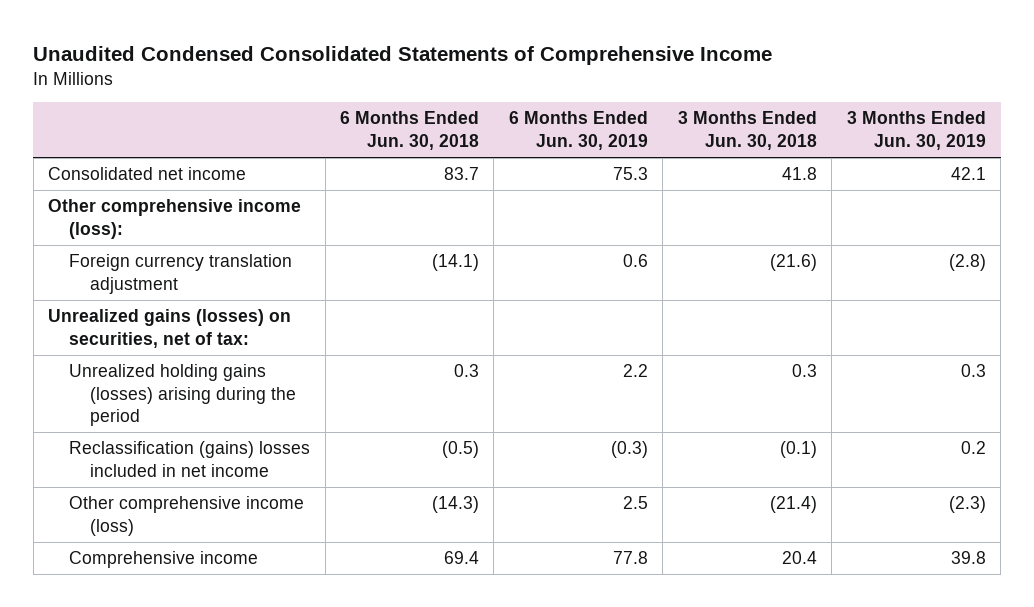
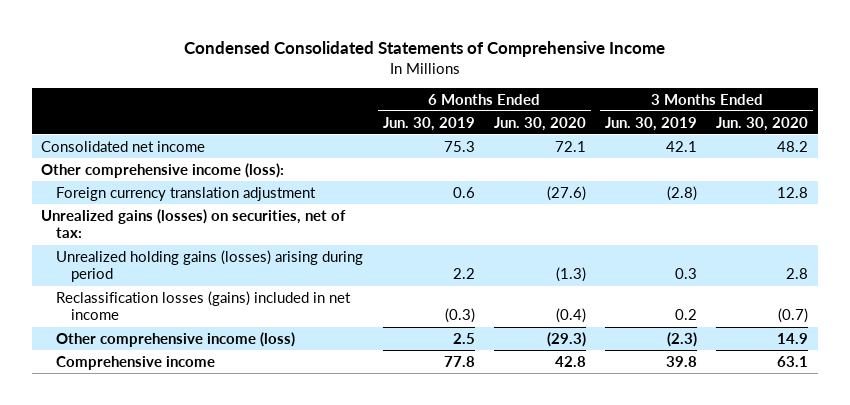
[33,45,773,65] Unaudited Condensed Consolidated Statements of Comprehensive Income -> [183,41,665,58] Condensed Consolidated Statements of Comprehensive Income
[340,111,480,150] 6 Months Ended Jun. 30, 2018 -> none
[677,111,817,150] 3 Months Ended Jun. 30, 2018 -> none
none -> [493,116,586,131] Jun. 30, 2020
none -> [716,116,809,131] Jun. 30, 2020
[69,364,296,427] Unrealized holding gains (losses) arising during the period -> [56,249,364,283] Unrealized holding gains (losses) arising during period
[69,441,311,477] Reclassification (gains) losses included in net income -> [56,290,352,321] Reclassification losses (gains) included in net income

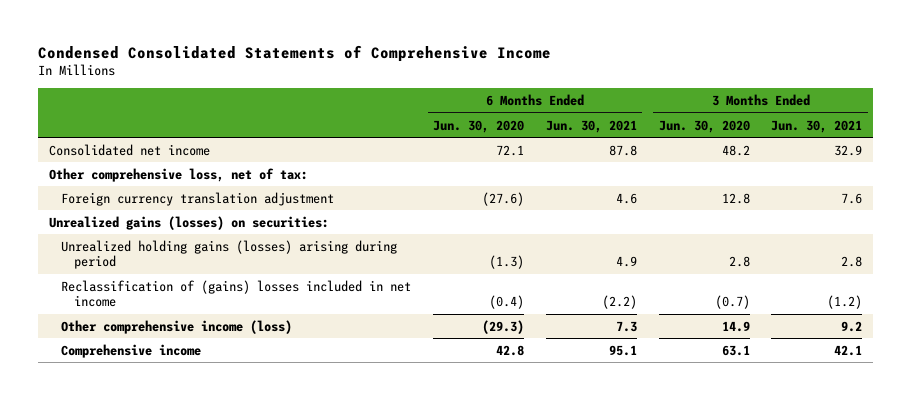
[382,116,475,131] Jun. 30, 2019 -> none
[604,116,697,131] Jun. 30, 2019 -> none
none -> [545,119,637,133] Jun. 30, 2021
none -> [771,119,863,133] Jun. 30, 2021
[41,162,285,178] Other comprehensive income (loss): -> [48,167,308,182] Other comprehensive loss, net of tax:
[41,208,347,239] Unrealized gains (losses) on securities, net of tax: -> [48,215,329,230] Unrealized gains (losses) on securities:
[56,290,352,321] Reclassification losses (gains) included in net income -> [61,279,412,308] Reclassification of (gains) losses included in net income

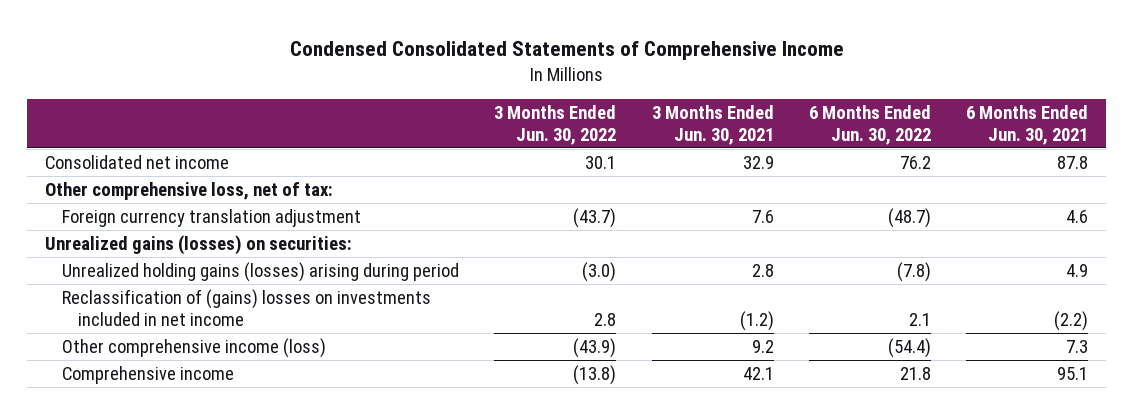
[433,119,525,133] Jun. 30, 2020 -> none
[658,119,750,133] Jun. 30, 2020 -> none
none -> [494,104,617,145] 3 Months Ended Jun. 30, 2022
none -> [809,104,932,145] 6 Months Ended Jun. 30, 2022
[61,279,412,308] Reclassification of (gains) losses included in net income -> [61,289,431,326] Reclassification of (gains) losses on investments included in net income

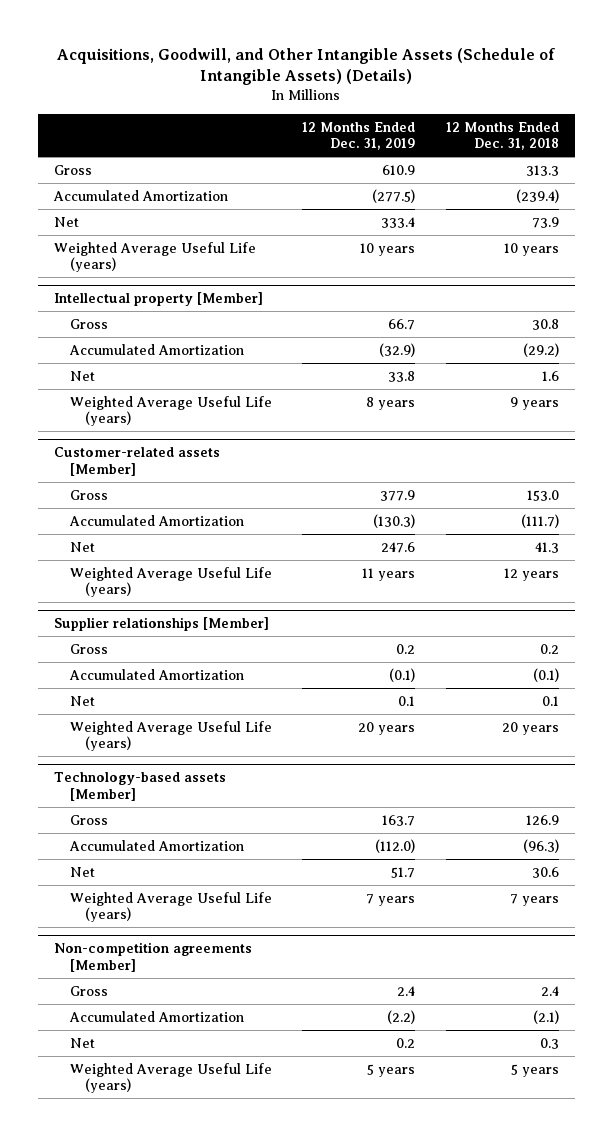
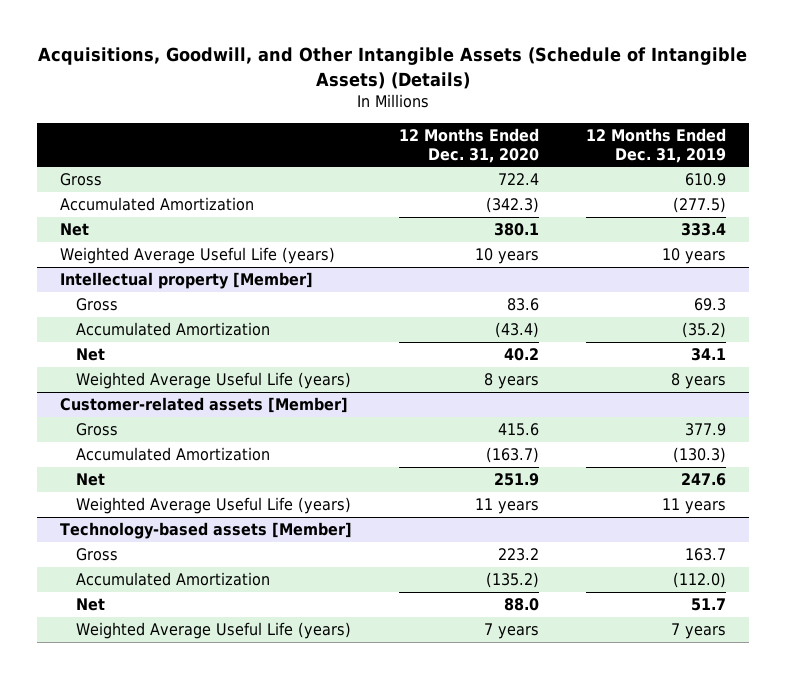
[446,121,560,151] 12 Months Ended Dec. 31, 2018 -> none
none -> [399,127,540,163] 12 Months Ended Dec. 31, 2020
[388,318,416,330] 66.7 -> [693,298,726,312] 69.3
[379,342,416,357] (32.9) -> [681,322,726,339] (35.2)
[388,370,416,382] 33.8 -> [690,348,726,362] 34.1
[53,616,269,631] Supplier relationships [Member] -> none
[69,643,108,654] Gross -> none
[68,668,244,680] Accumulated Amortization -> none
[69,695,95,706] Net -> none
[69,720,272,752] Weighted Average Useful Life (years) -> none
[53,941,252,972] Non-competition agreements [Member] -> none
[69,985,108,996] Gross -> none
[68,1010,244,1022] Accumulated Amortization -> none
[69,1037,95,1048] Net -> none
[69,1062,272,1094] Weighted Average Useful Life (years) -> none

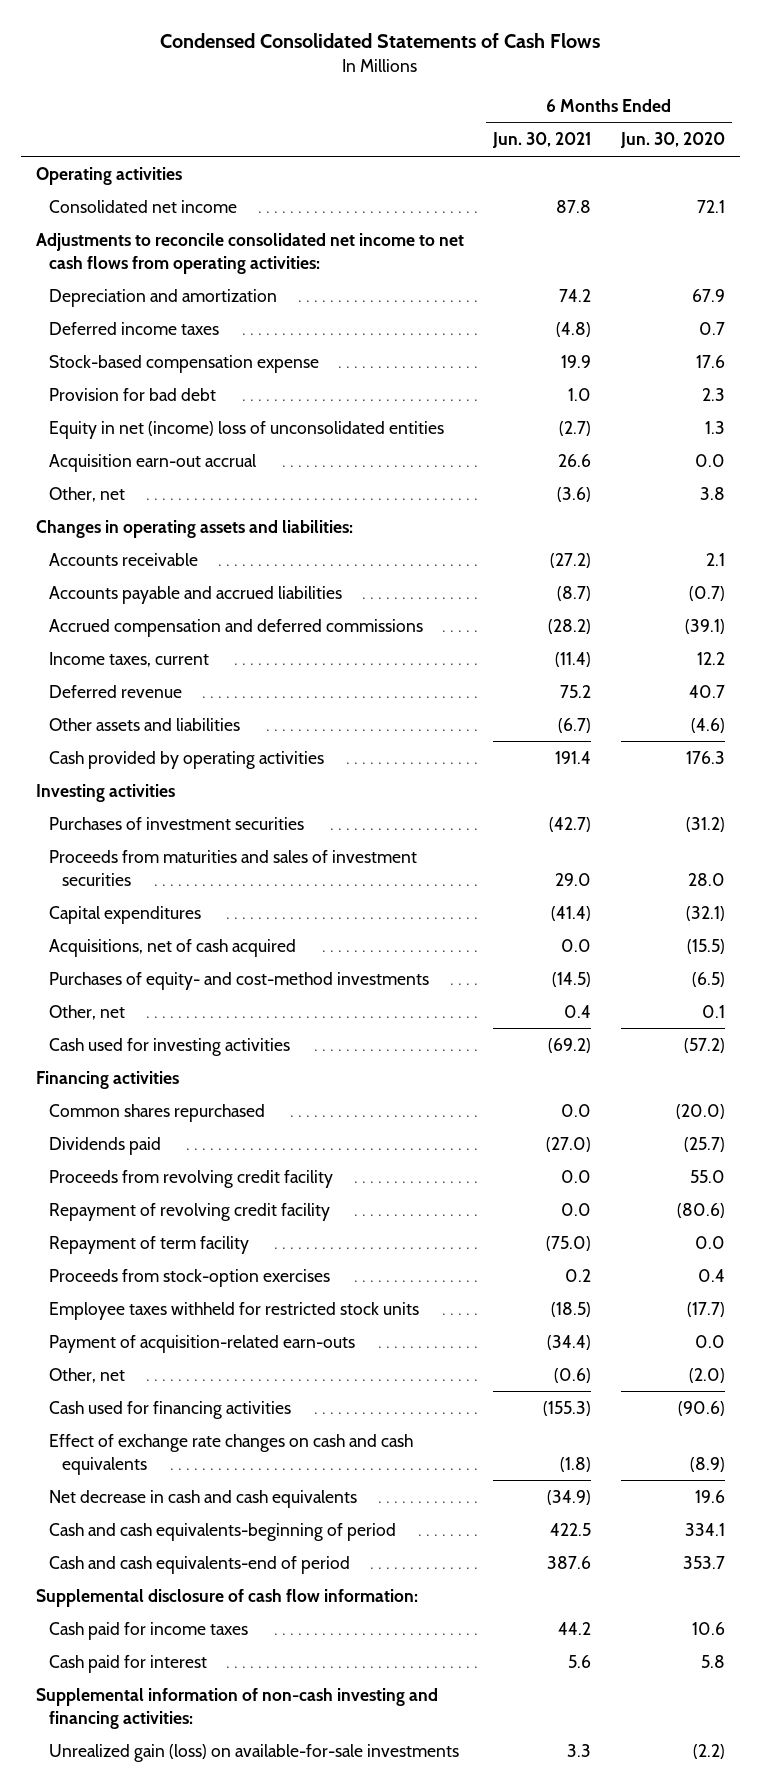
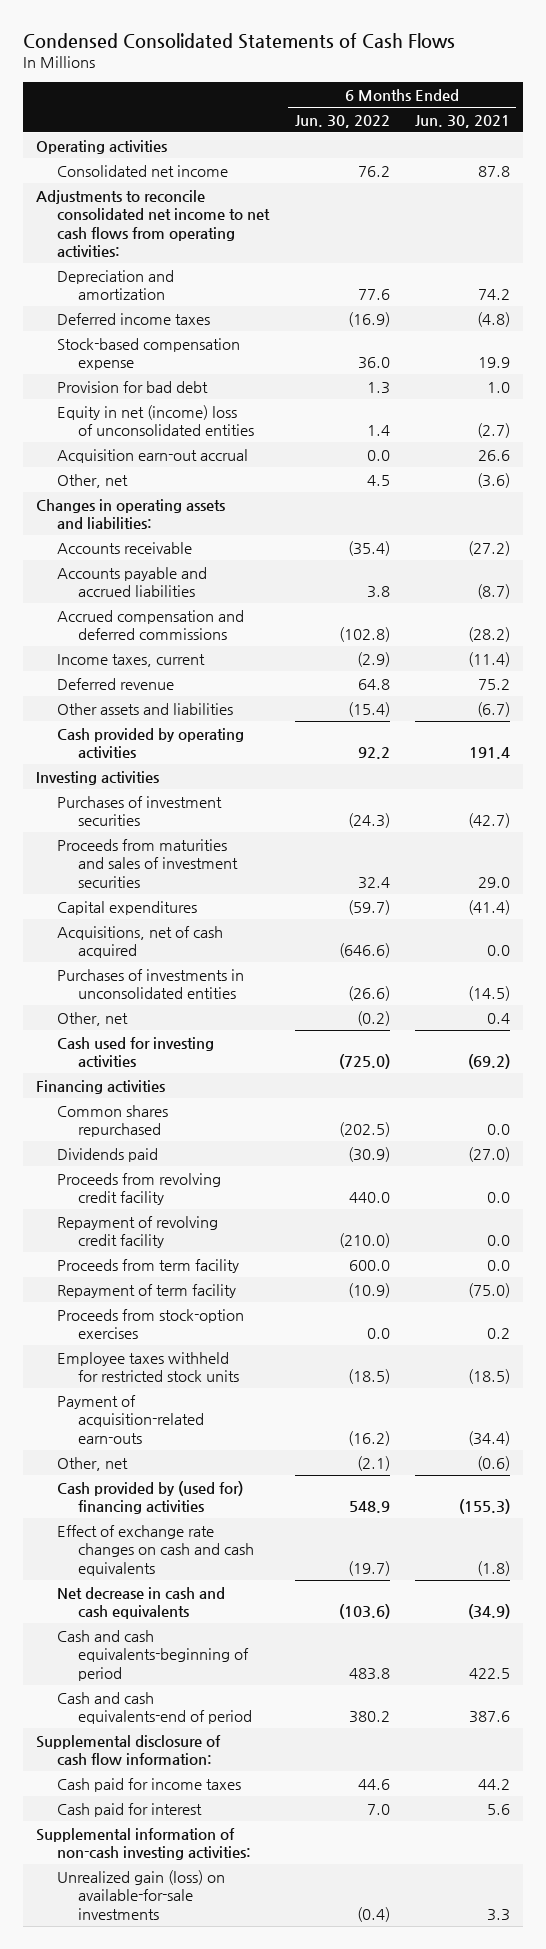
[620,132,726,149] Jun. 30, 2020 -> none
none -> [294,114,390,128] Jun. 30, 2022
[48,971,429,990] Purchases of equity- and cost-method investments -> [57,968,245,1000] Purchases of investments in unconsolidated entities
none -> [57,1258,240,1273] Proceeds from term facility
[48,1400,291,1419] Cash used for financing activities -> [57,1480,244,1515] Cash provided by (used for) financing activities
[35,1687,438,1729] Supplemental information of non-cash investing and financing activities: -> [35,1827,252,1861] Supplemental information of non-cash investing activities:

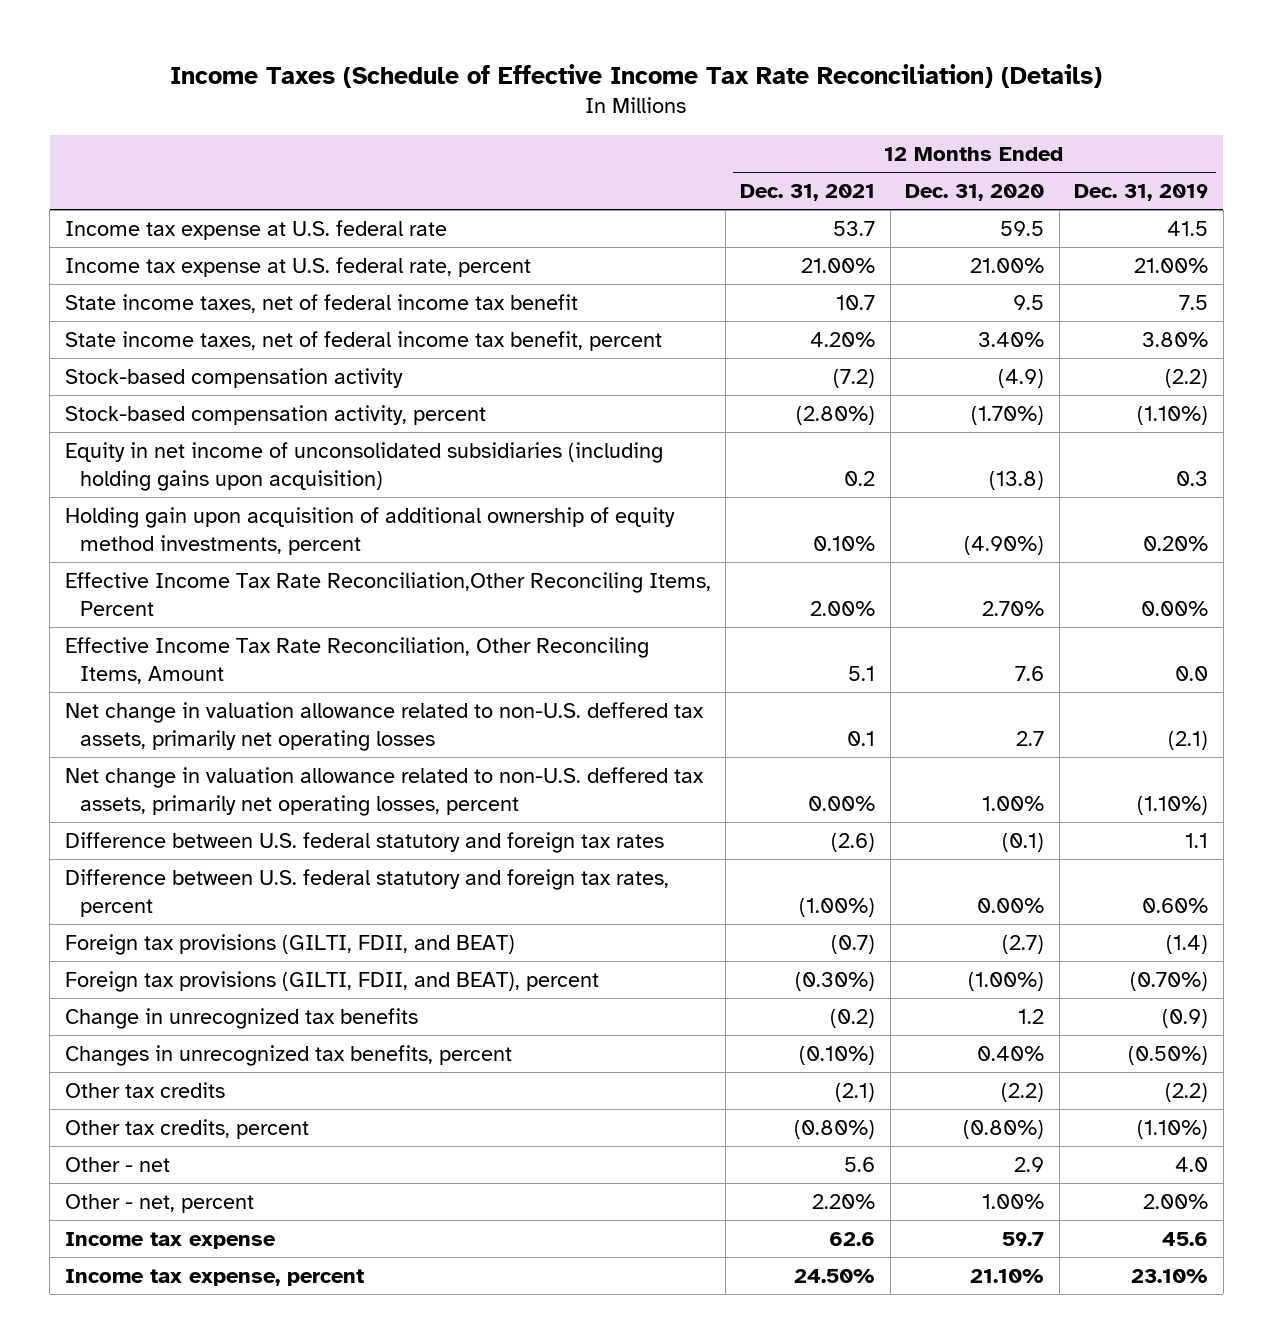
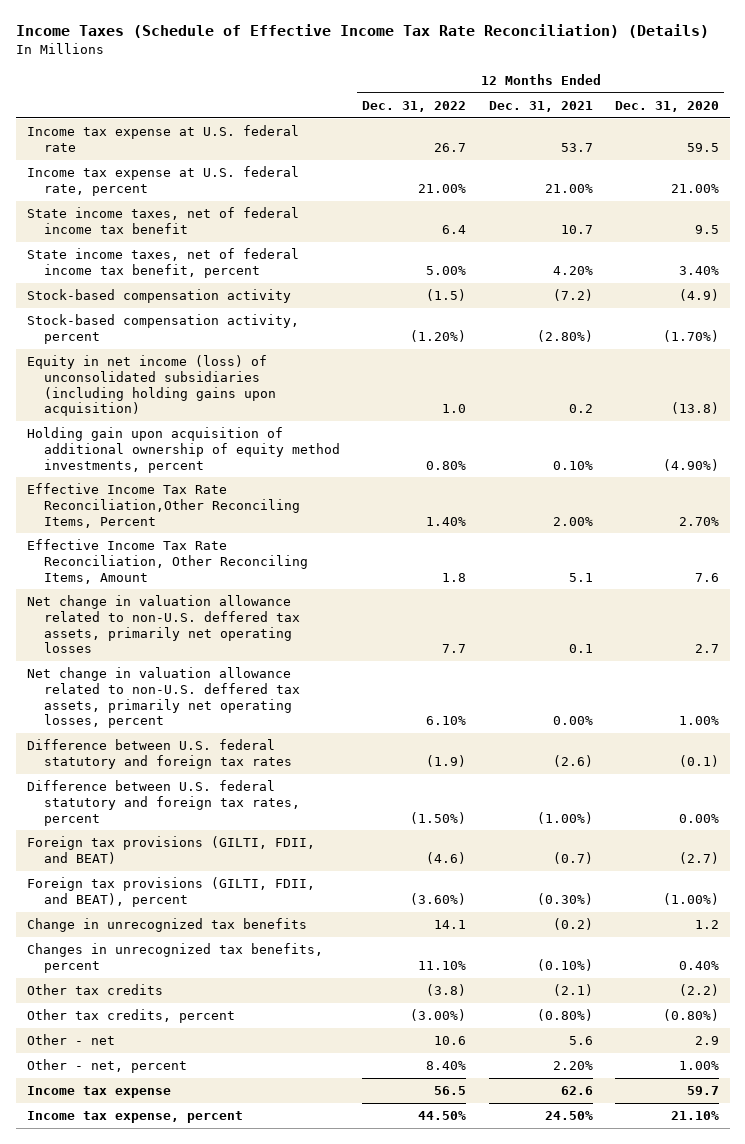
[1074,184,1209,202] Dec. 31, 2019 -> none
none -> [362,100,467,112] Dec. 31, 2022
[64,442,663,491] Equity in net income of unconsolidated subsidiaries (including holding gains upon acquisition) -> [26,355,277,417] Equity in net income (loss) of unconsolidated subsidiaries (including holding gains upon acquisition)

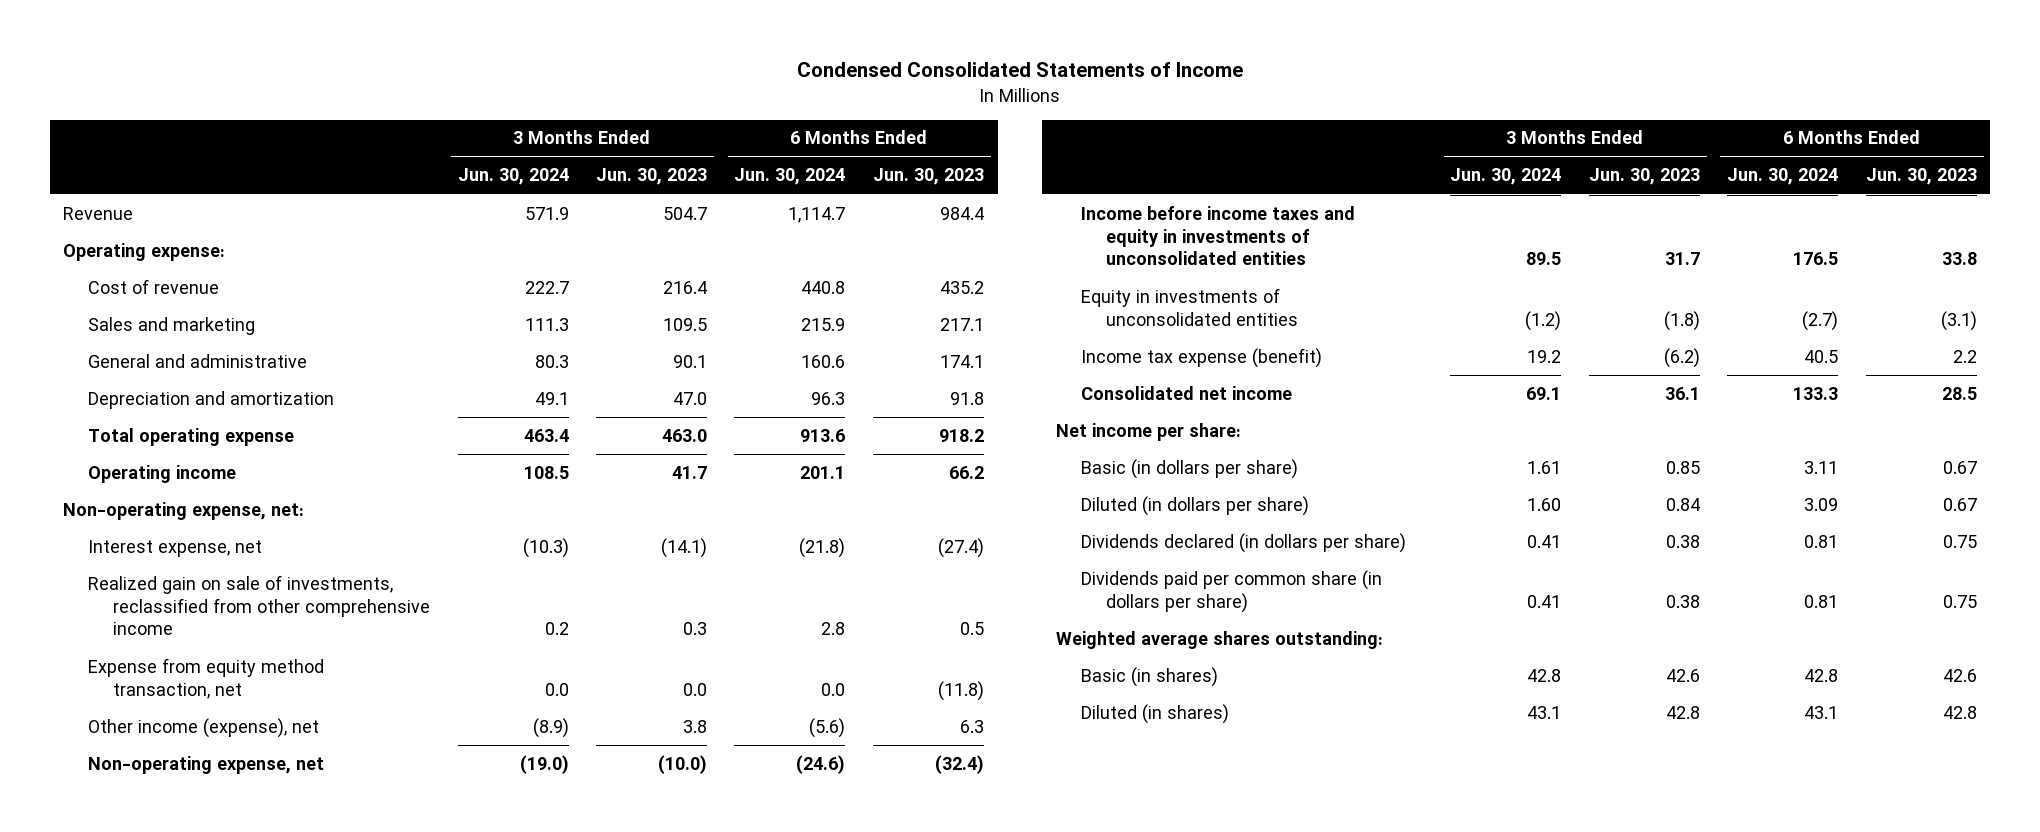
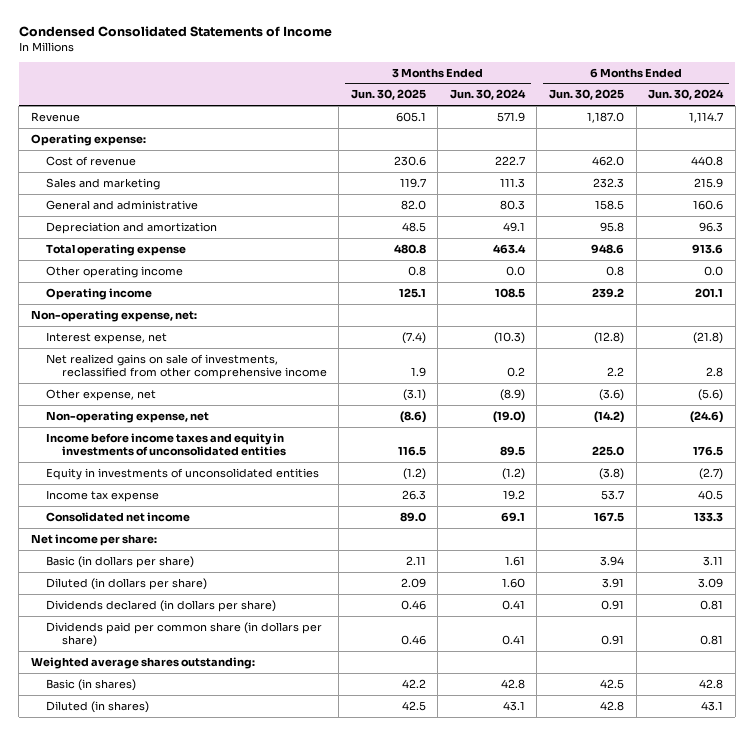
[596,168,708,186] Jun. 30, 2023 -> none
[872,168,984,186] Jun. 30, 2023 -> none
none -> [350,89,426,101] Jun. 30, 2025
none -> [548,89,624,101] Jun. 30, 2025
none -> [46,265,184,278] Other operating income
[88,657,325,699] Expense from equity method transaction, net -> none
[88,574,431,636] Realized gain on sale of investments, reclassified from other comprehensive income -> [46,353,327,379] Net realized gains on sale of investments, reclassified from other comprehensive income
[88,717,320,738] Other income (expense), net -> [46,388,157,401] Other expense, net
[1081,347,1323,368] Income tax expense (benefit) -> [46,489,160,502] Income tax expense

